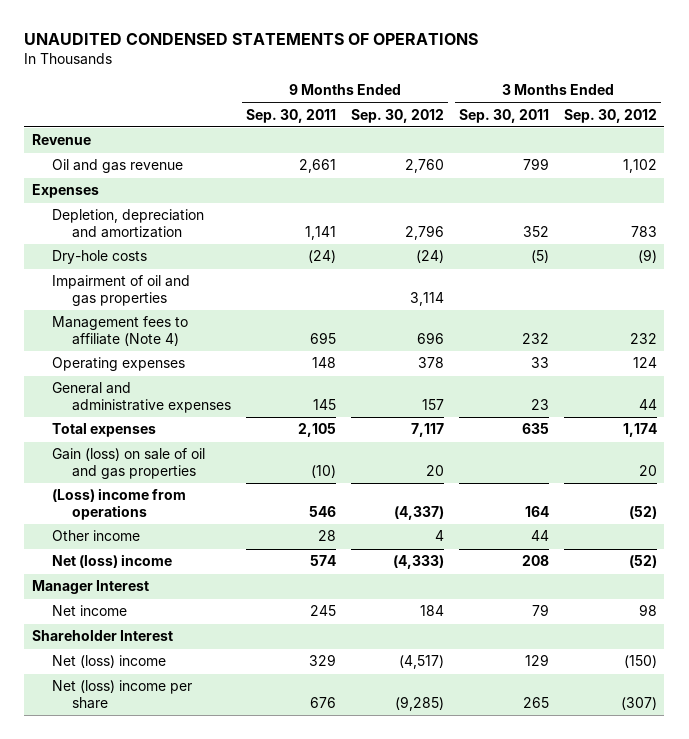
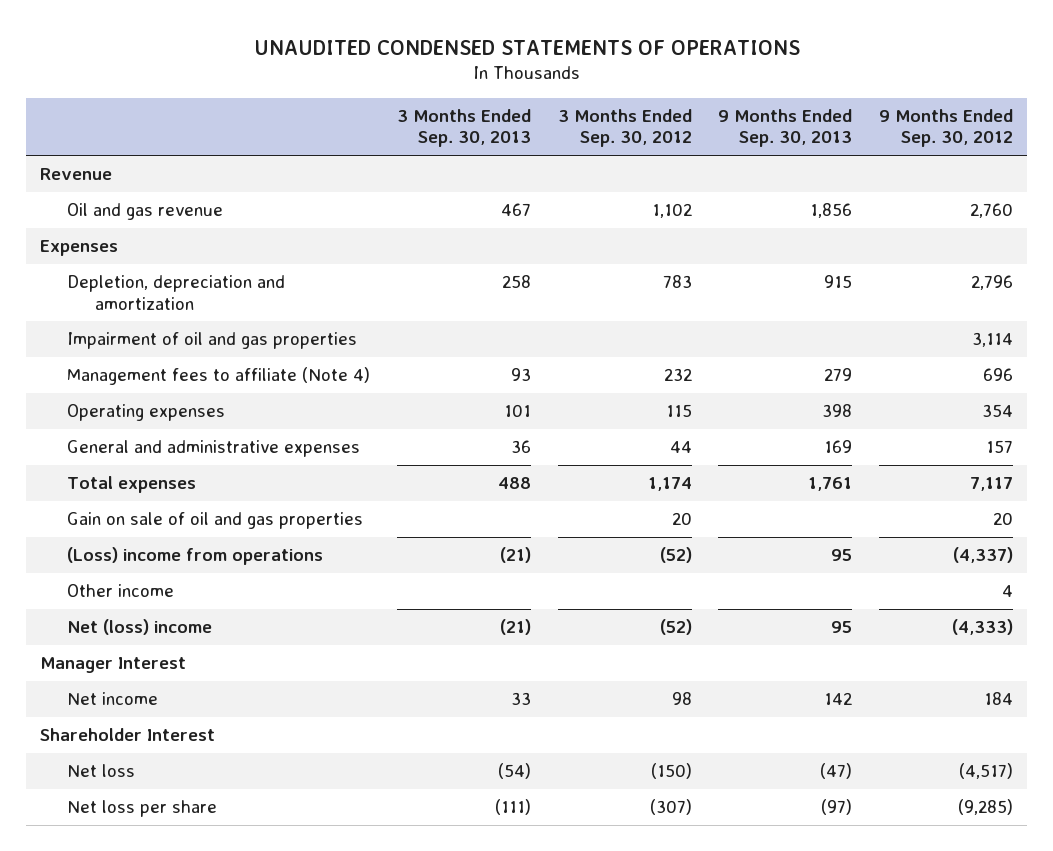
[246,108,337,123] Sep. 30, 2011 -> none
[459,108,550,123] Sep. 30, 2011 -> none
none -> [396,108,531,148] 3 Months Ended Sep. 30, 2013
none -> [718,108,853,148] 9 Months Ended Sep. 30, 2013
[51,250,147,265] Dry-hole costs -> none
[418,357,445,369] 378 -> [982,404,1014,418] 354
[633,357,658,369] 124 -> [665,404,692,418] 115
[51,448,205,479] Gain (loss) on sale of oil and gas properties -> [67,512,364,530] Gain on sale of oil and gas properties
[51,655,166,669] Net (loss) income -> [67,764,136,778] Net loss
[51,680,192,709] Net (loss) income per share -> [67,800,218,818] Net loss per share

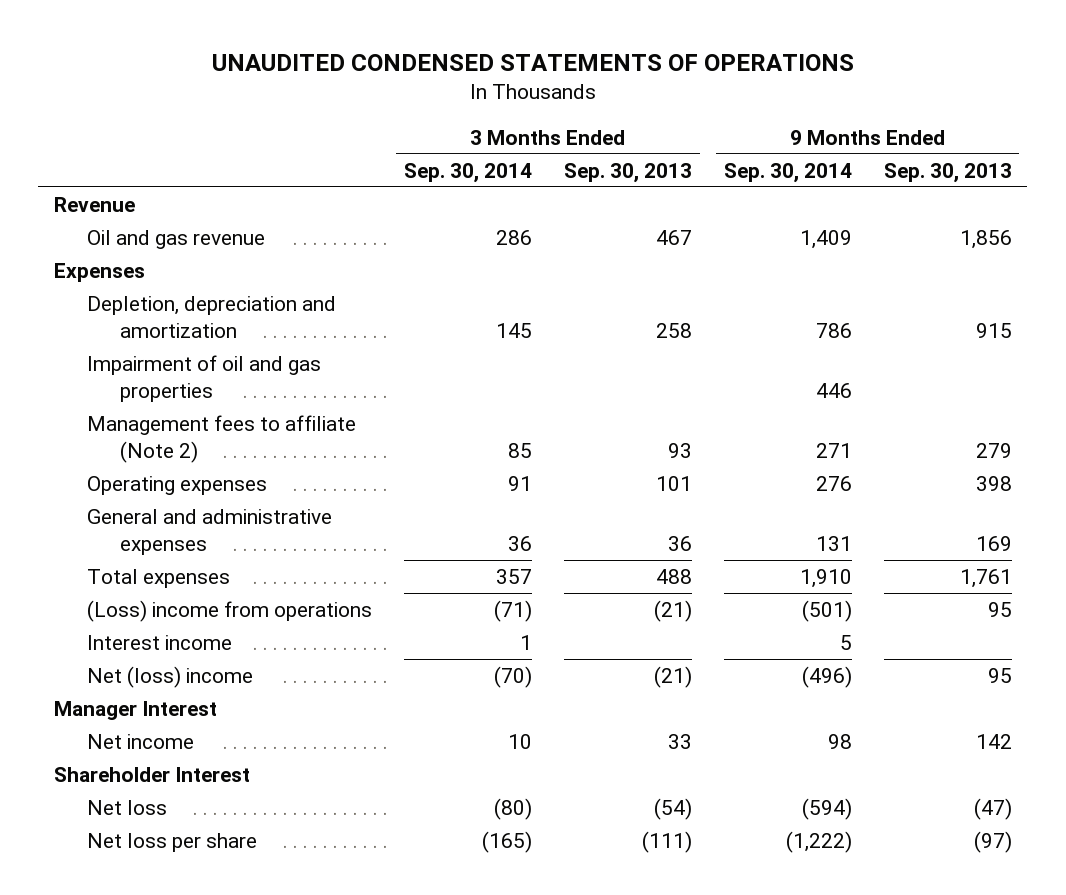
[557,108,692,148] 3 Months Ended Sep. 30, 2012 -> none
[879,108,1014,148] 9 Months Ended Sep. 30, 2012 -> none
none -> [403,162,532,183] Sep. 30, 2014
none -> [723,162,852,183] Sep. 30, 2014
[67,367,371,386] Management fees to affiliate (Note 4) -> [87,415,357,464] Management fees to affiliate (Note 2)
[67,512,364,530] Gain on sale of oil and gas properties -> none
[67,584,175,598] Other income -> none
none -> [87,635,233,651] Interest income

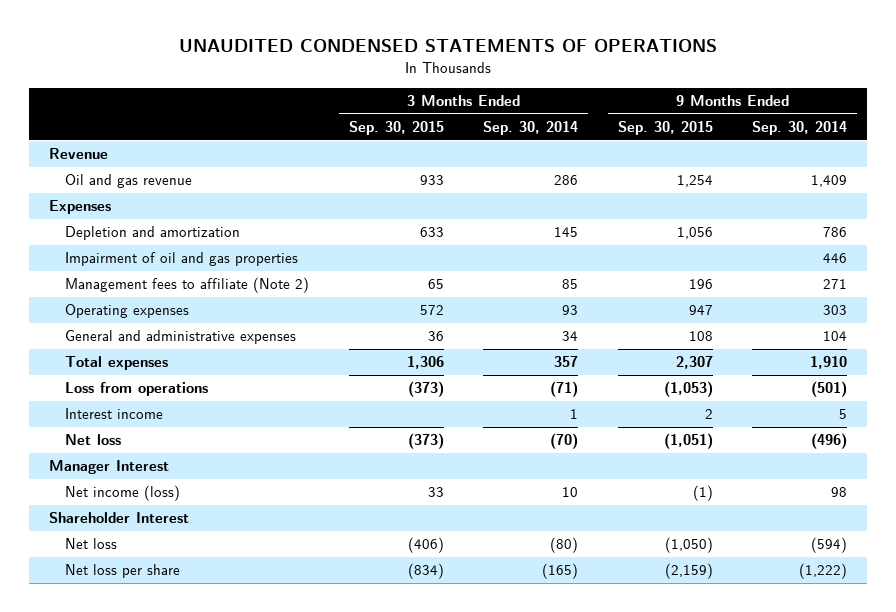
[563,162,692,183] Sep. 30, 2013 -> none
[883,162,1012,183] Sep. 30, 2013 -> none
none -> [348,120,444,135] Sep. 30, 2015
none -> [617,120,713,135] Sep. 30, 2015
[87,296,337,339] Depletion, depreciation and amortization -> [65,226,241,241] Depletion and amortization
[507,476,532,492] 91 -> [562,305,579,316] 93
[815,476,852,492] 276 -> [823,305,848,316] 303
[507,536,532,552] 36 -> [562,331,579,342] 34
[815,536,852,552] 131 -> [823,331,848,342] 104
[87,600,373,623] (Loss) income from operations -> [65,382,209,397] Loss from operations
[87,666,254,689] Net (loss) income -> [65,434,122,446] Net loss
[87,734,195,750] Net income -> [65,485,181,502] Net income (loss)

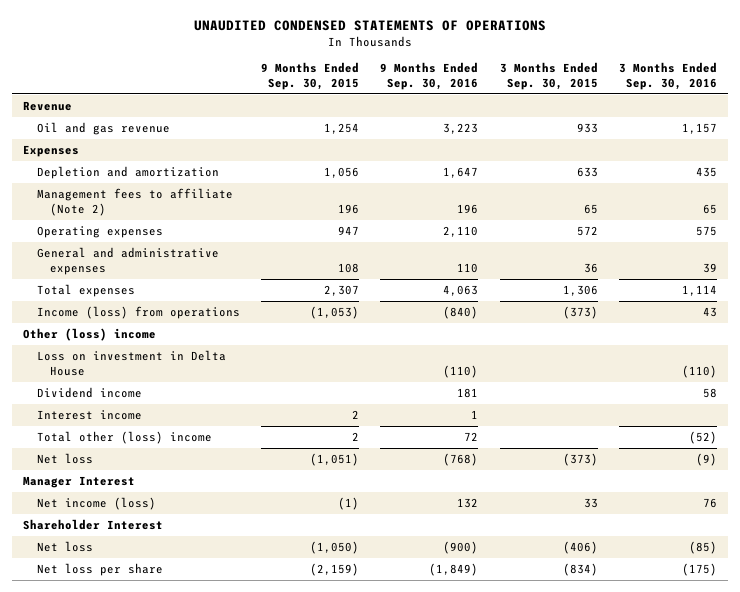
[483,120,579,135] Sep. 30, 2014 -> none
[752,120,848,135] Sep. 30, 2014 -> none
none -> [380,61,479,90] 9 Months Ended Sep. 30, 2016
none -> [619,61,718,90] 3 Months Ended Sep. 30, 2016
[65,252,299,267] Impairment of oil and gas properties -> none
[65,382,209,397] Loss from operations -> [36,305,240,319] Income (loss) from operations
none -> [22,327,156,341] Other (loss) income
none -> [36,349,226,376] Loss on investment in Delta House
none -> [36,386,142,398] Dividend income
none -> [36,430,212,444] Total other (loss) income

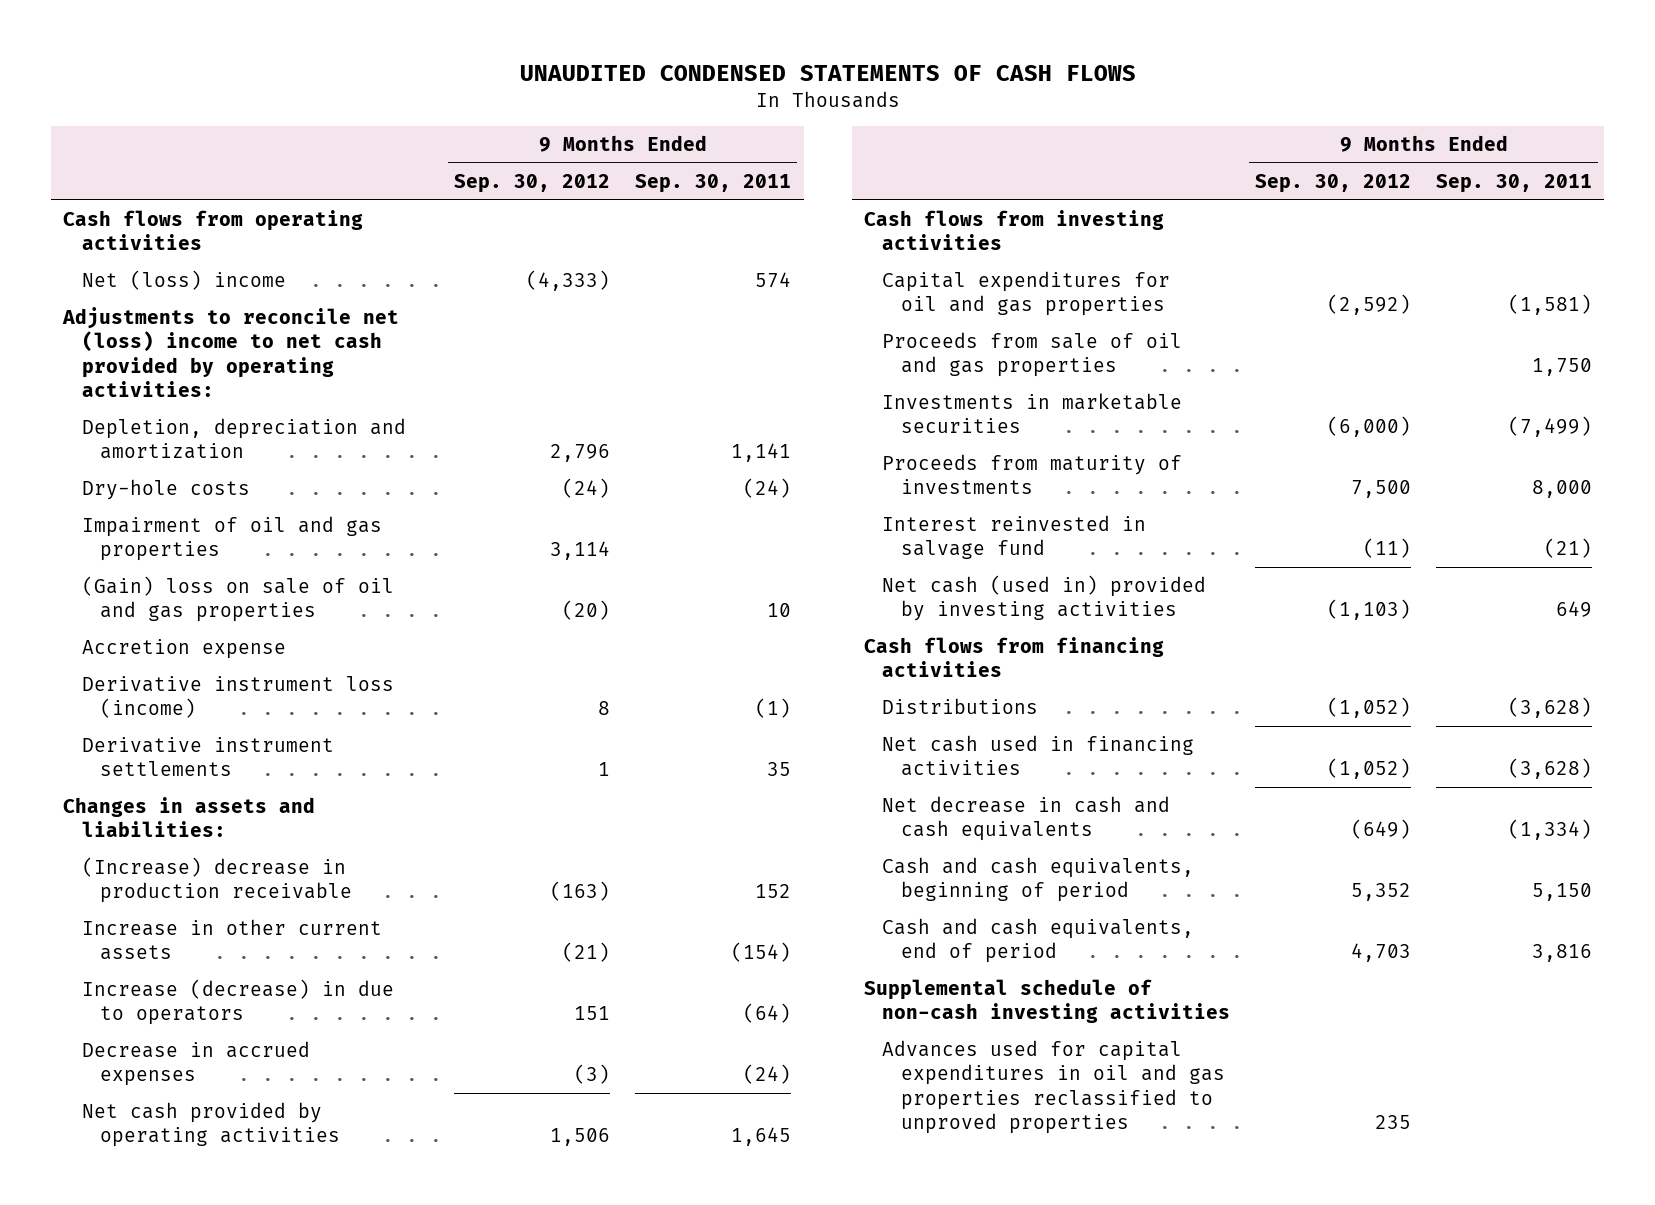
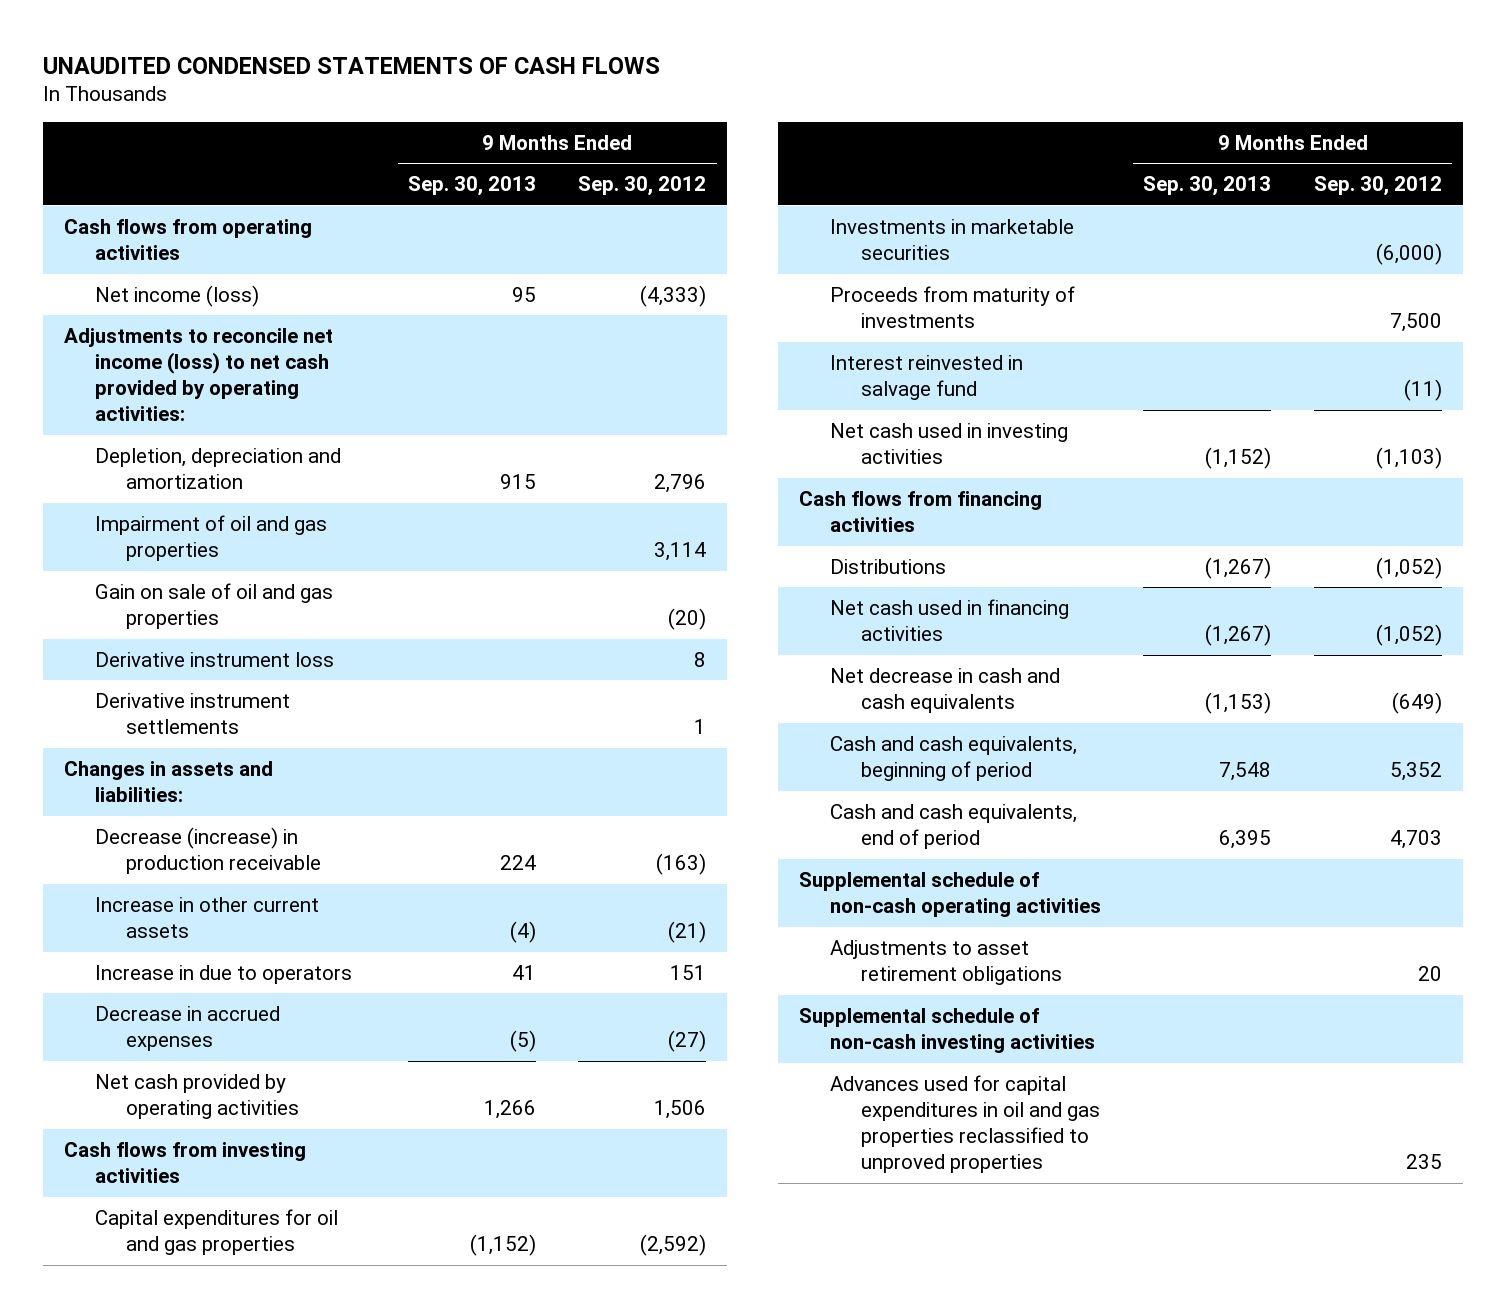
[635,173,792,193] Sep. 30, 2011 -> none
none -> [408,176,537,197] Sep. 30, 2013
[81,270,286,291] Net (loss) income -> [94,284,259,307] Net income (loss)
[62,307,400,397] Adjustments to reconcile net (loss) income to net cash provided by operating activities: -> [63,327,333,422] Adjustments to reconcile net income (loss) to net cash provided by operating activities:
[81,479,250,501] Dry-hole costs -> none
[81,639,286,660] Accretion expense -> none
[81,576,394,623] (Gain) loss on sale of oil and gas properties -> [94,582,333,629] Gain on sale of oil and gas properties
[81,676,394,719] Derivative instrument loss (income) -> [94,651,334,667] Derivative instrument loss
[81,857,352,904] (Increase) decrease in production receivable -> [94,826,321,874] Decrease (increase) in production receivable
[81,979,394,1026] Increase (decrease) in due to operators -> [94,964,352,984] Increase in due to operators
[574,1064,611,1085] (3) -> [668,1029,707,1052] (27)
[882,332,1183,378] Proceeds from sale of oil and gas properties -> none
[882,575,1207,622] Net cash (used in) provided by investing activities -> [830,422,1069,464] Net cash used in investing activities
none -> [799,871,1102,917] Supplemental schedule of non-cash operating activities
none -> [830,939,1063,985] Adjustments to asset retirement obligations

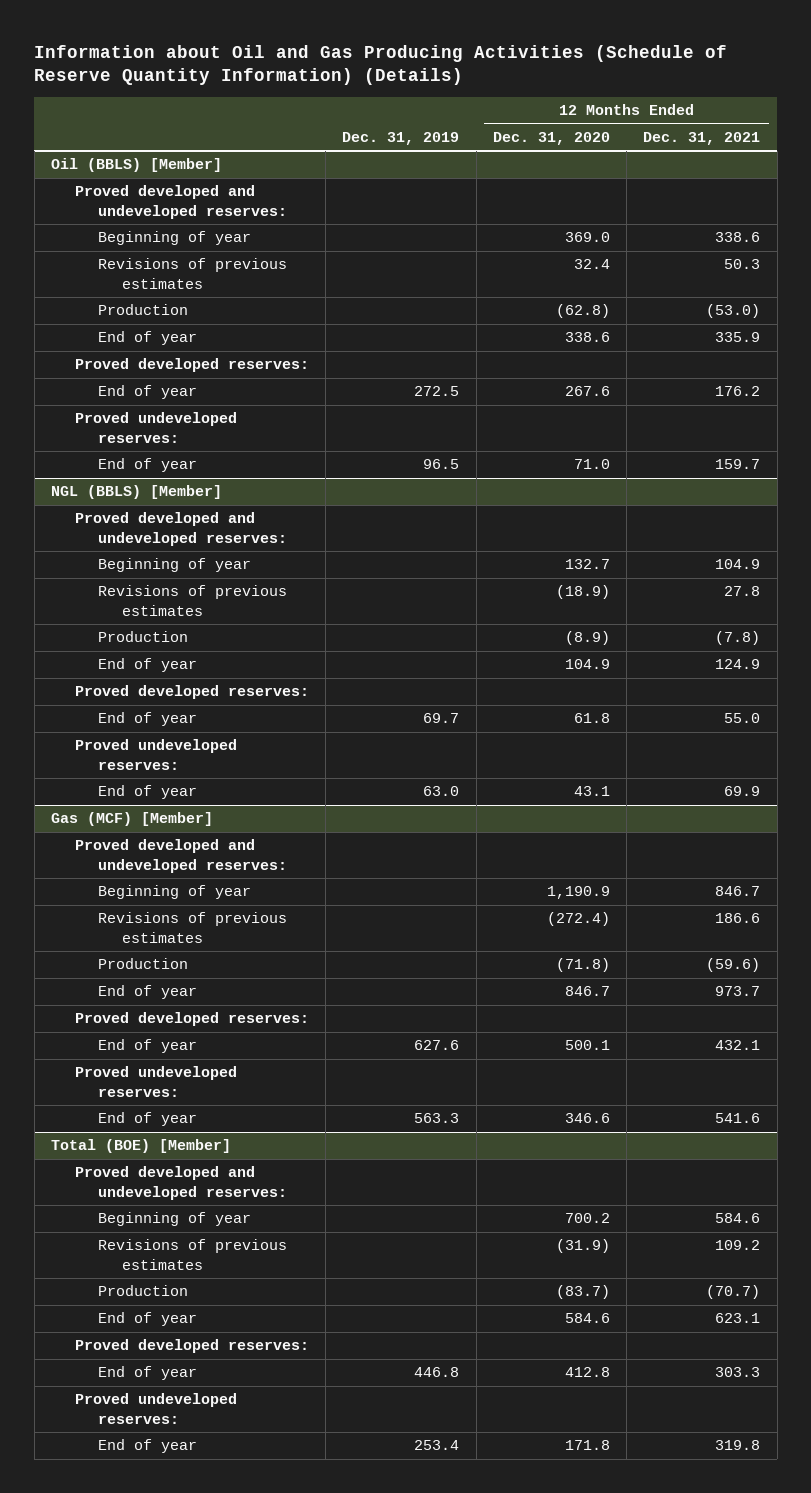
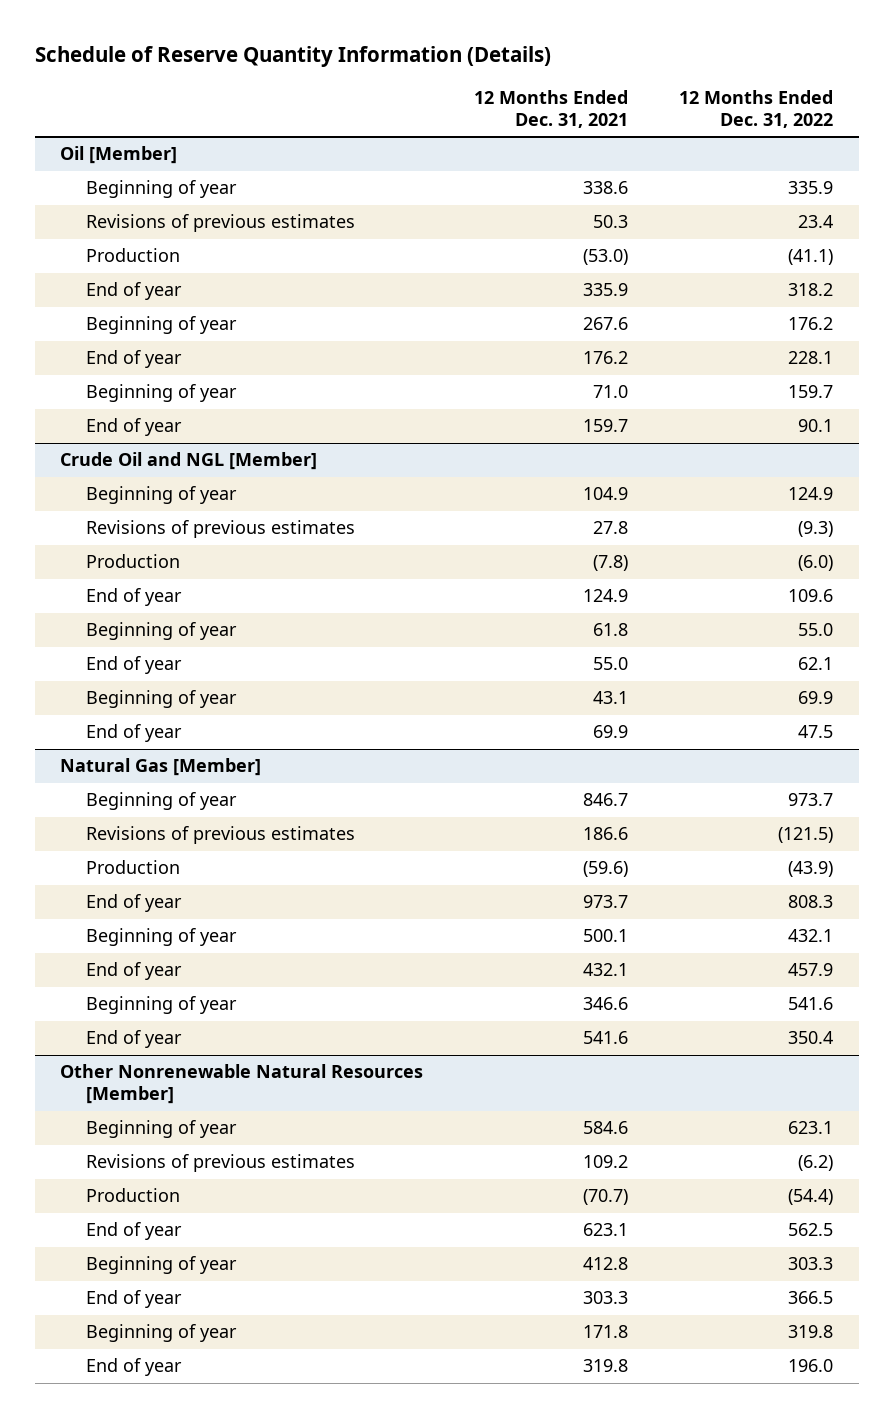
[34,44,728,86] Information about Oil and Gas Producing Activities (Schedule of Reserve Quantity Information) (Details) -> [34,46,551,68] Schedule of Reserve Quantity Information (Details)
[342,131,460,145] Dec. 31, 2019 -> none
[492,131,610,145] Dec. 31, 2020 -> none
none -> [679,89,834,128] 12 Months Ended Dec. 31, 2022
[74,185,288,219] Proved developed and undeveloped reserves: -> none
[51,158,223,173] Oil (BBLS) [Member] -> [60,146,178,165] Oil [Member]
[74,358,309,373] Proved developed reserves: -> none
none -> [85,316,237,335] Beginning of year
[74,412,237,443] Proved undeveloped reserves: -> none
none -> [85,384,237,403] Beginning of year
[51,485,223,500] NGL (BBLS) [Member] -> none
[74,512,288,546] Proved developed and undeveloped reserves: -> none
none -> [60,452,318,471] Crude Oil and NGL [Member]
[74,685,309,700] Proved developed reserves: -> none
none -> [85,622,237,641] Beginning of year
[74,739,237,770] Proved undeveloped reserves: -> none
none -> [85,690,237,709] Beginning of year
[74,839,288,873] Proved developed and undeveloped reserves: -> none
[51,812,214,827] Gas (MCF) [Member] -> [60,758,262,777] Natural Gas [Member]
[74,1012,309,1027] Proved developed reserves: -> none
none -> [85,928,237,947] Beginning of year
[74,1066,237,1097] Proved undeveloped reserves: -> none
none -> [85,996,237,1015] Beginning of year
[74,1166,288,1200] Proved developed and undeveloped reserves: -> none
[51,1139,232,1154] Total (BOE) [Member] -> [60,1064,424,1105] Other Nonrenewable Natural Resources [Member]
[74,1339,309,1354] Proved developed reserves: -> none
none -> [85,1256,237,1275] Beginning of year
[74,1393,237,1424] Proved undeveloped reserves: -> none
none -> [85,1324,237,1343] Beginning of year

